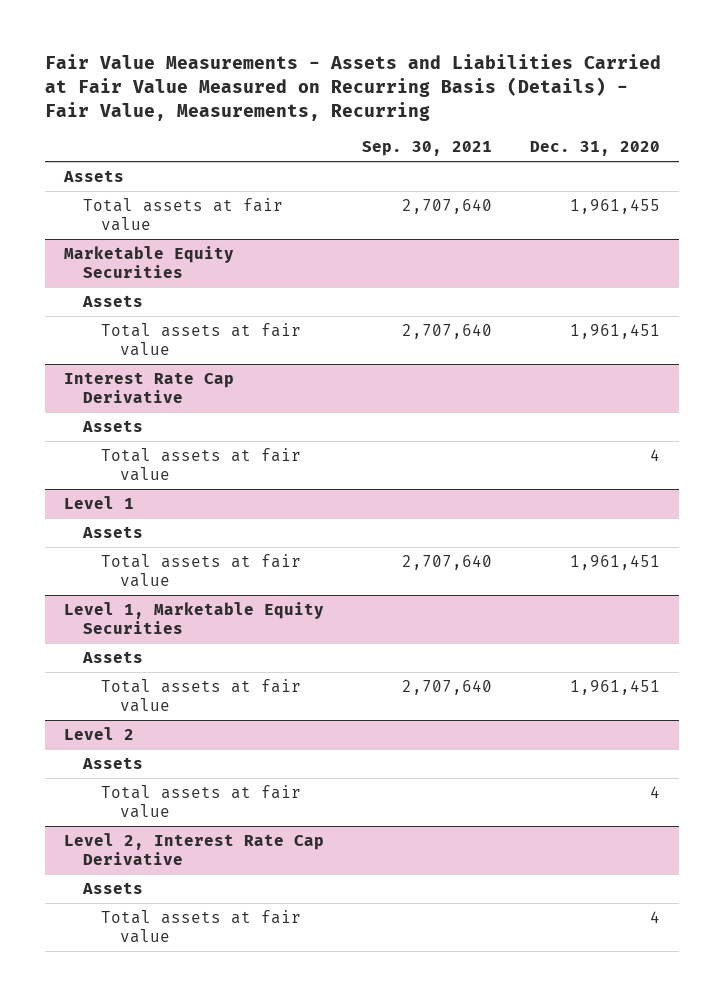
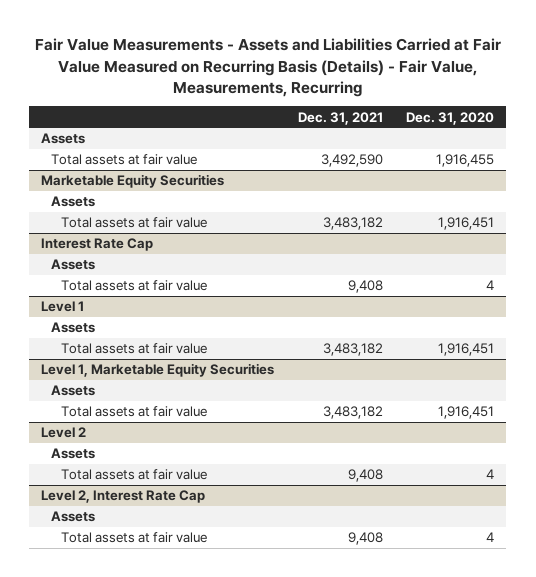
[362,141,493,157] Sep. 30, 2021 -> none
none -> [297,111,383,125] Dec. 31, 2021
[570,198,661,214] 1,961,455 -> [436,154,495,168] 1,916,455
[570,323,661,339] 1,961,451 -> [438,217,495,231] 1,916,451
[64,371,235,403] Interest Rate Cap Derivative -> [41,238,154,252] Interest Rate Cap
[570,554,661,570] 1,961,451 -> [438,343,495,357] 1,916,451
[570,679,661,695] 1,961,451 -> [438,406,495,420] 1,916,451
[64,832,325,865] Level 2, Interest Rate Cap Derivative -> [41,490,206,504] Level 2, Interest Rate Cap

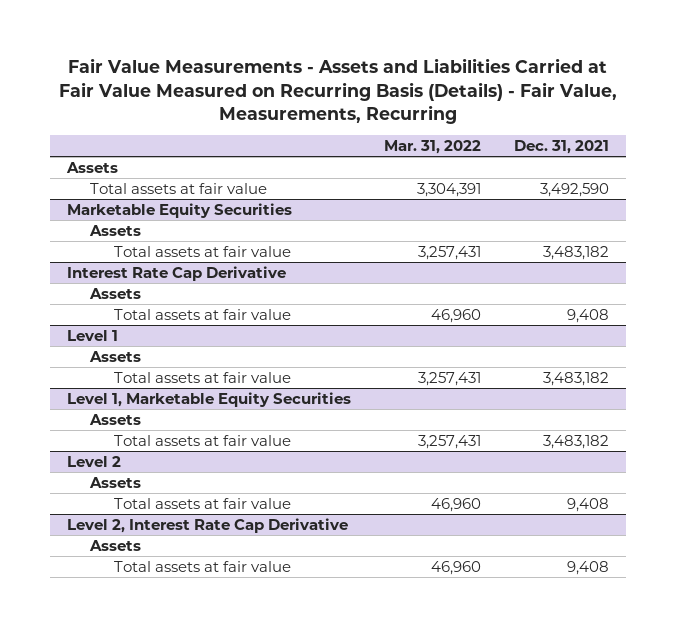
[406,111,495,125] Dec. 31, 2020 -> none
none -> [383,139,481,154] Mar. 31, 2022
[41,238,154,252] Interest Rate Cap -> [66,265,286,281] Interest Rate Cap Derivative
[41,490,206,504] Level 2, Interest Rate Cap -> [66,517,348,533] Level 2, Interest Rate Cap Derivative

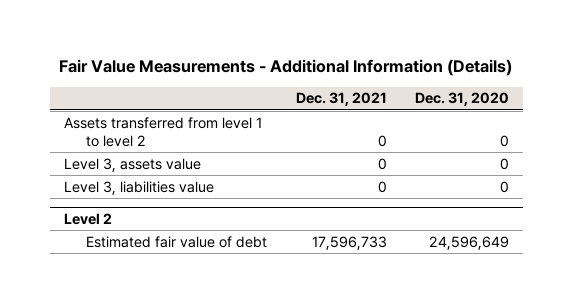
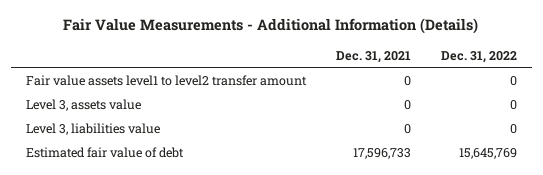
[414,92,509,107] Dec. 31, 2020 -> none
none -> [441,50,518,63] Dec. 31, 2022
[63,116,262,147] Assets transferred from level 1 to level 2 -> none
none -> [25,74,307,86] Fair value assets level1 to level2 transfer amount
[63,212,112,225] Level 2 -> none

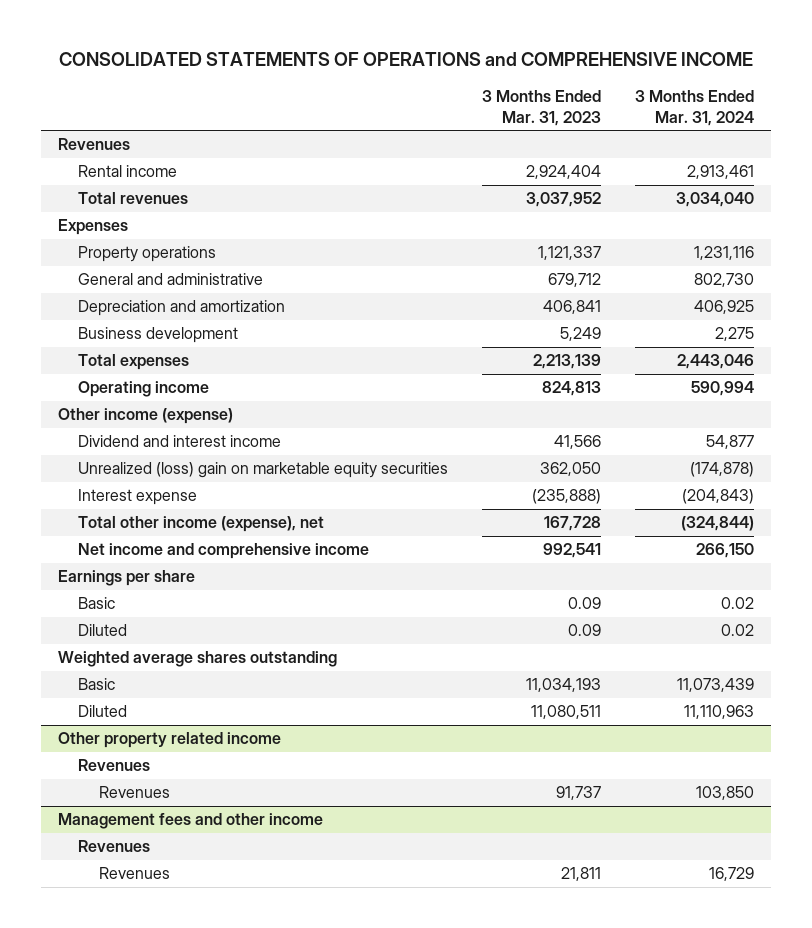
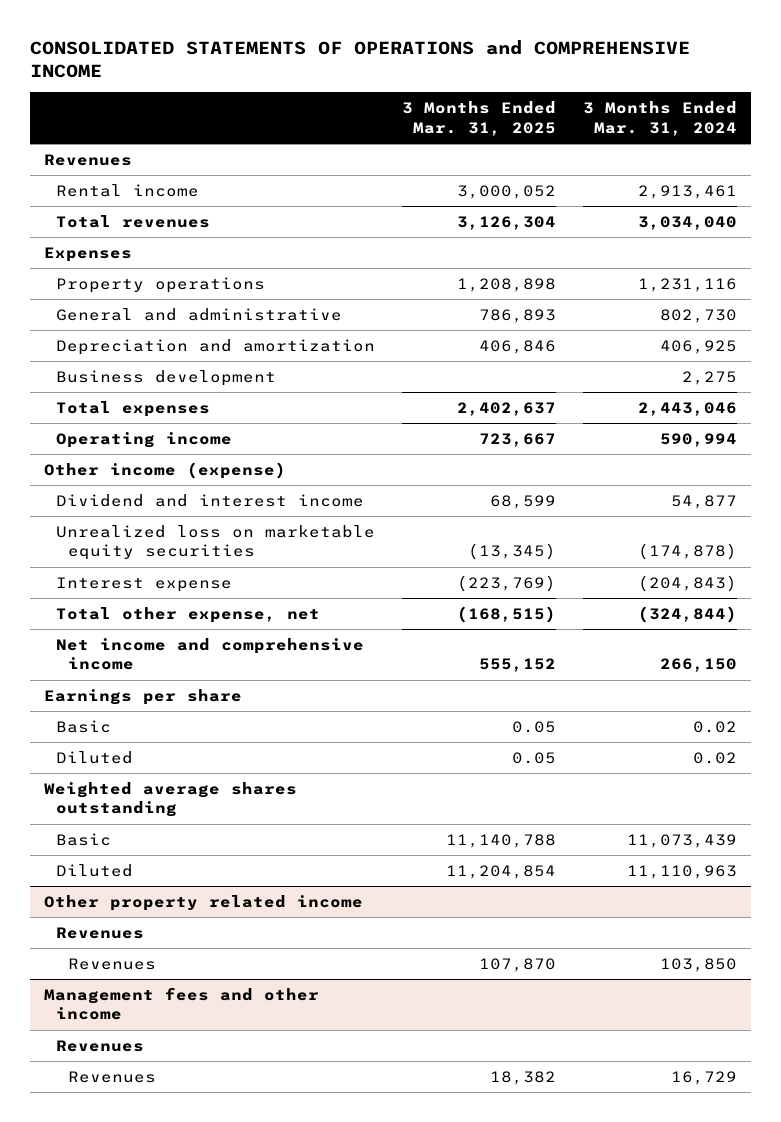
[482,89,602,126] 3 Months Ended Mar. 31, 2023 -> none
none -> [401,101,556,136] 3 Months Ended Mar. 31, 2025
[78,462,449,479] Unrealized (loss) gain on marketable equity securities -> [55,524,375,561] Unrealized loss on marketable equity securities
[78,516,325,533] Total other income (expense), net -> [55,606,320,623] Total other expense, net

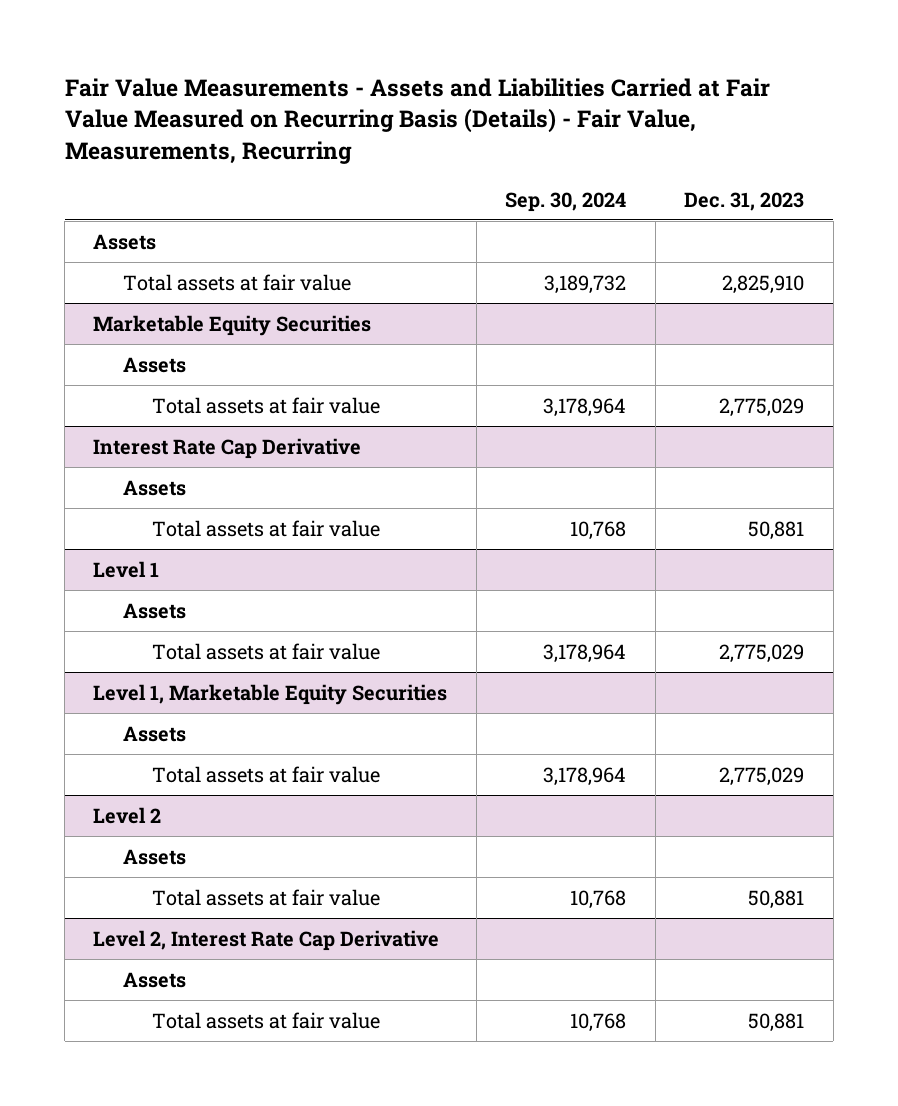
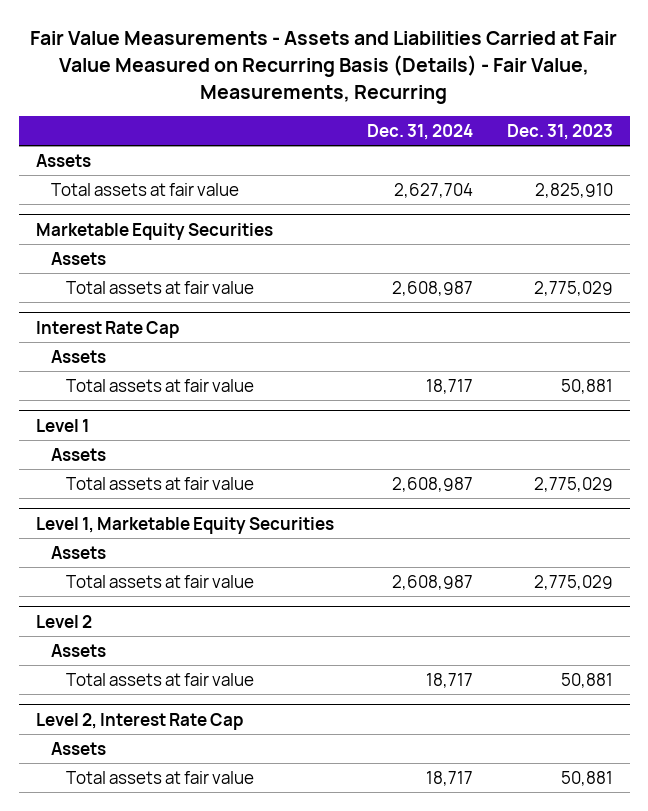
[505,191,627,212] Sep. 30, 2024 -> none
none -> [367,123,474,140] Dec. 31, 2024
[93,437,362,459] Interest Rate Cap Derivative -> [35,320,179,338] Interest Rate Cap
[93,929,440,951] Level 2, Interest Rate Cap Derivative -> [35,712,243,730] Level 2, Interest Rate Cap

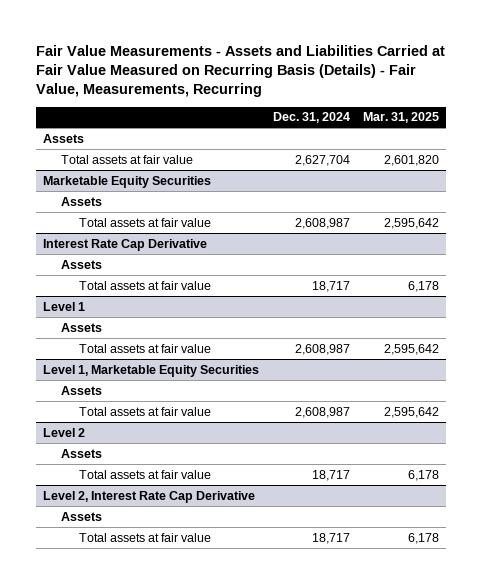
[506,123,613,140] Dec. 31, 2023 -> none
none -> [363,112,440,124] Mar. 31, 2025
[35,320,179,338] Interest Rate Cap -> [43,238,208,251] Interest Rate Cap Derivative
[35,712,243,730] Level 2, Interest Rate Cap -> [43,490,256,503] Level 2, Interest Rate Cap Derivative

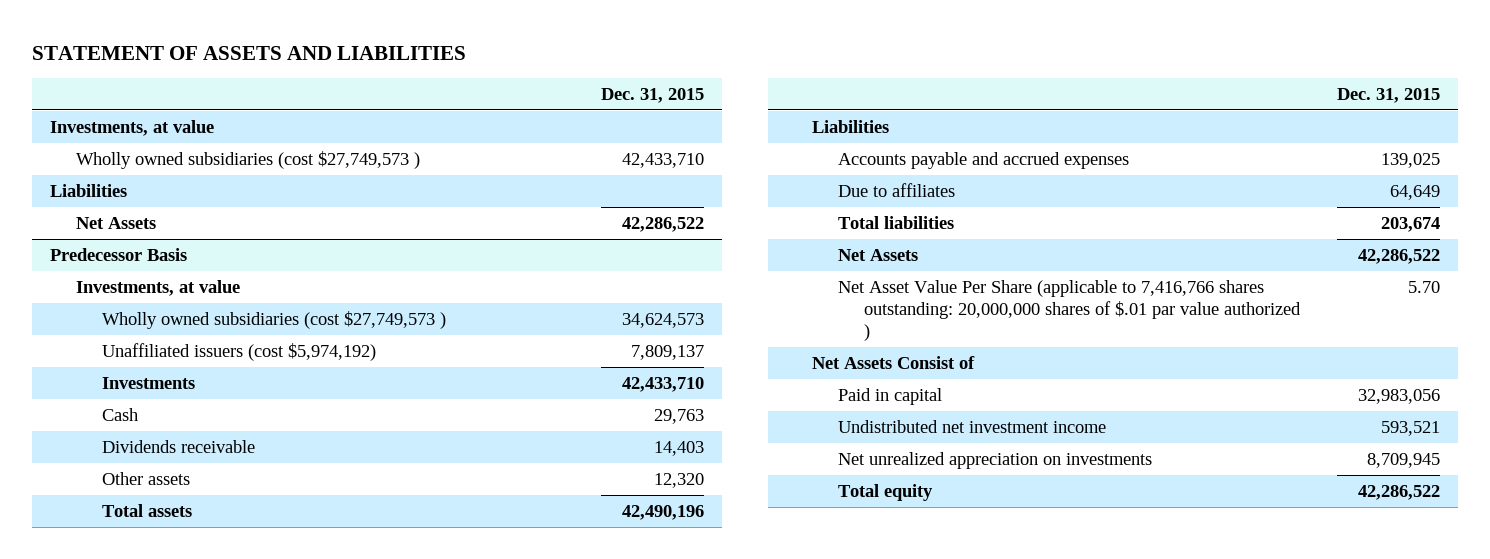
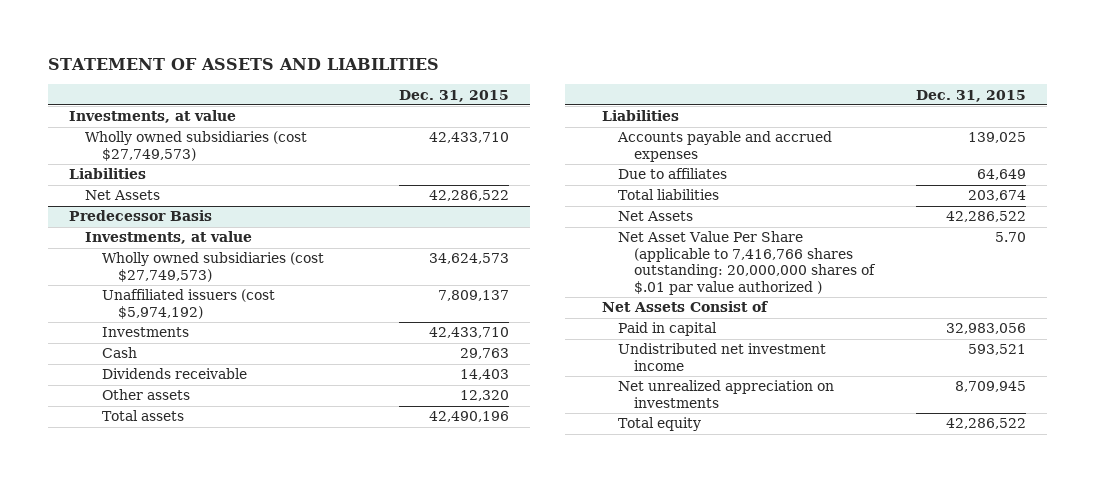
[76,150,421,169] Wholly owned subsidiaries (cost $27,749,573 ) -> [85,131,308,161] Wholly owned subsidiaries (cost $27,749,573)
[102,310,447,329] Wholly owned subsidiaries (cost $27,749,573 ) -> [101,252,324,282] Wholly owned subsidiaries (cost $27,749,573)

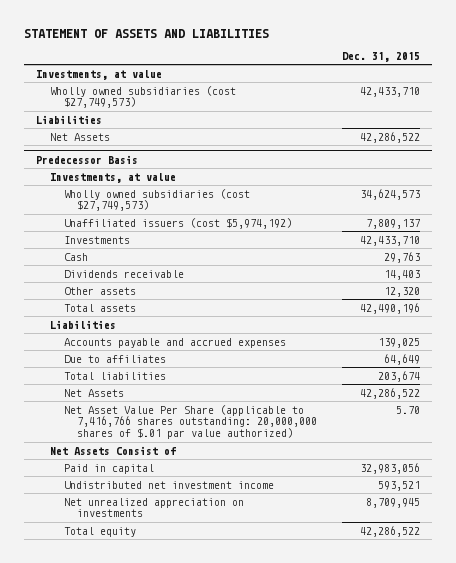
[618,231,877,295] Net Asset Value Per Share (applicable to 7,416,766 shares outstanding: 20,000,000 shares of $.01 par value authorized ) -> [63,404,318,440] Net Asset Value Per Share (applicable to 7,416,766 shares outstanding: 20,000,000 shares of $.01 par value authorized)

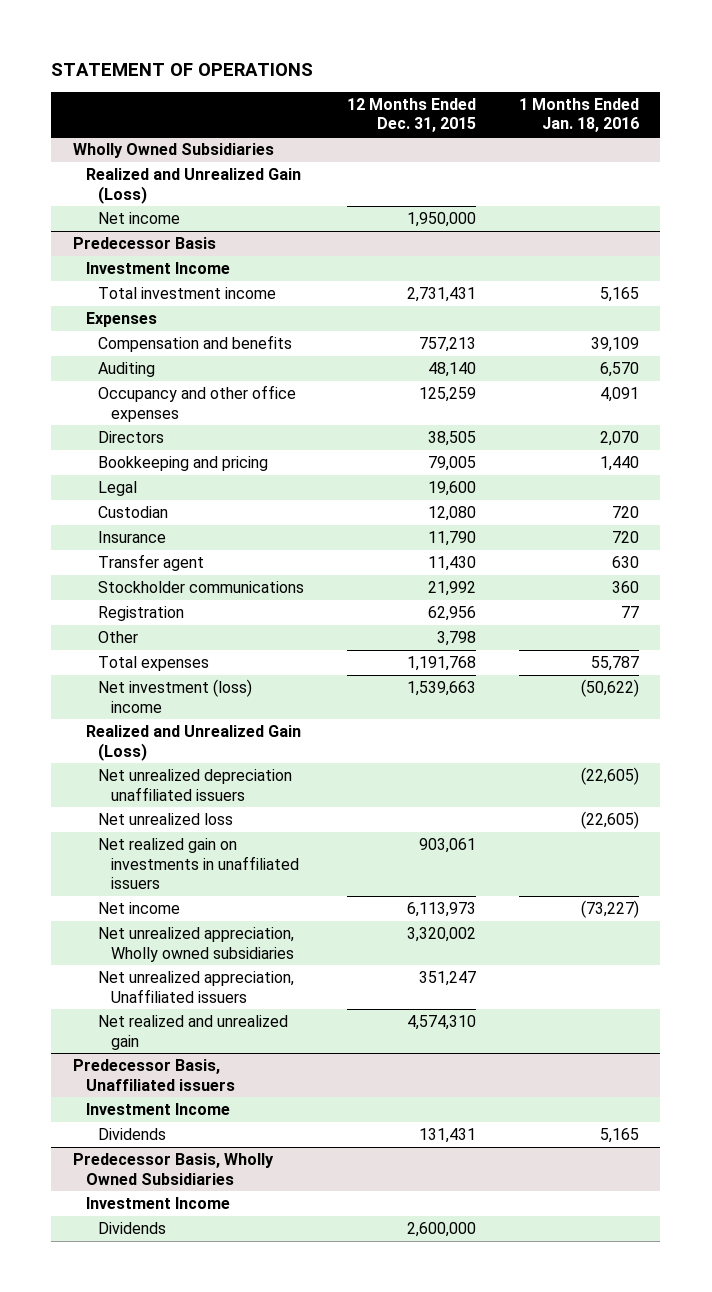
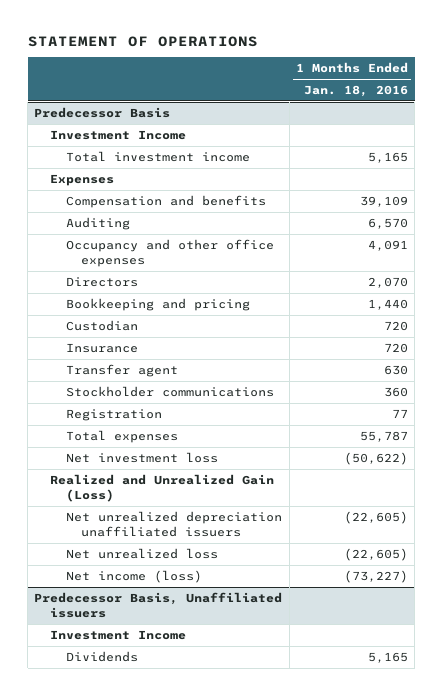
[347,97,477,133] 12 Months Ended Dec. 31, 2015 -> none
[72,143,274,159] Wholly Owned Subsidiaries -> none
[85,168,301,204] Realized and Unrealized Gain (Loss) -> none
[98,212,181,225] Net income -> none
[98,481,138,497] Legal -> none
[98,631,139,644] Other -> none
[98,679,253,713] Net investment (loss) income -> [65,451,218,463] Net investment loss
[98,838,300,890] Net realized gain on investments in unaffiliated issuers -> none
[98,927,295,962] Net unrealized appreciation, Wholly owned subsidiaries -> none
[98,971,295,1003] Net unrealized appreciation, Unaffiliated issuers -> none
[98,1015,289,1050] Net realized and unrealized gain -> none
[98,902,181,915] Net income -> [65,569,202,583] Net income (loss)
[72,1153,274,1185] Predecessor Basis, Wholly Owned Subsidiaries -> none
[85,1197,230,1210] Investment Income -> none
[98,1222,167,1235] Dividends -> none

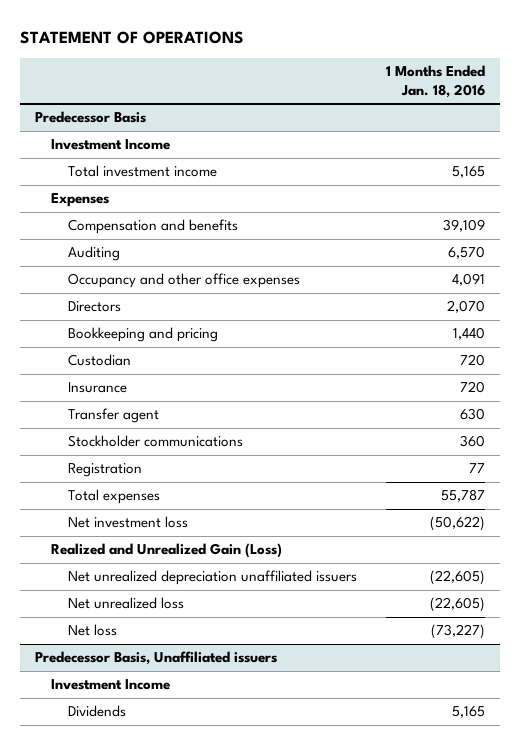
[65,569,202,583] Net income (loss) -> [67,624,117,637] Net loss

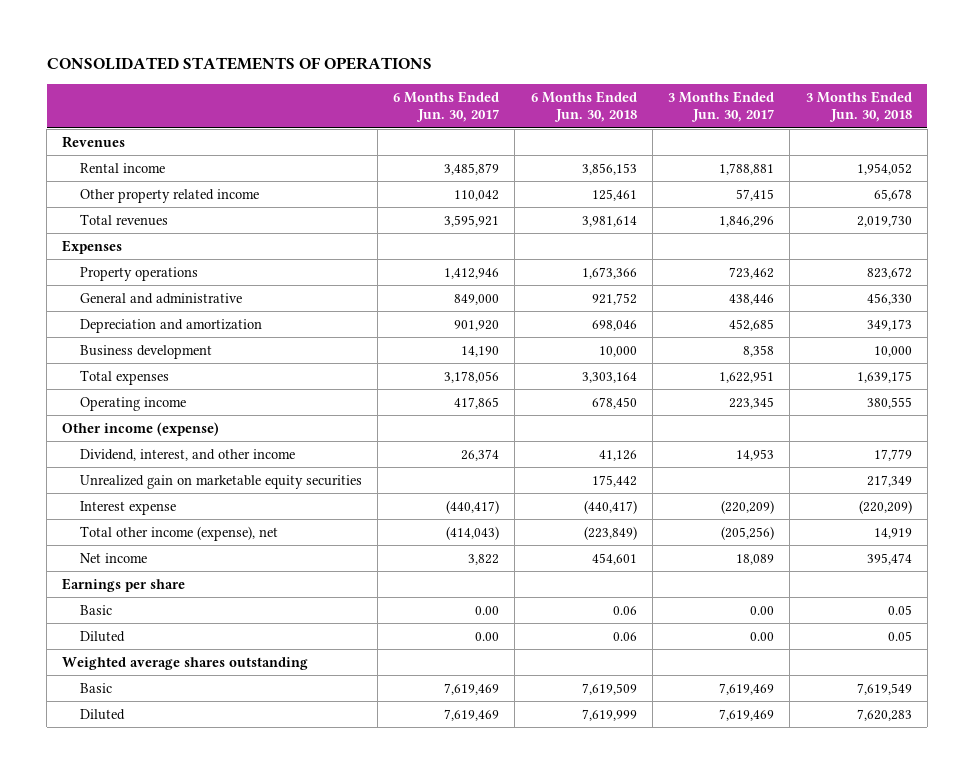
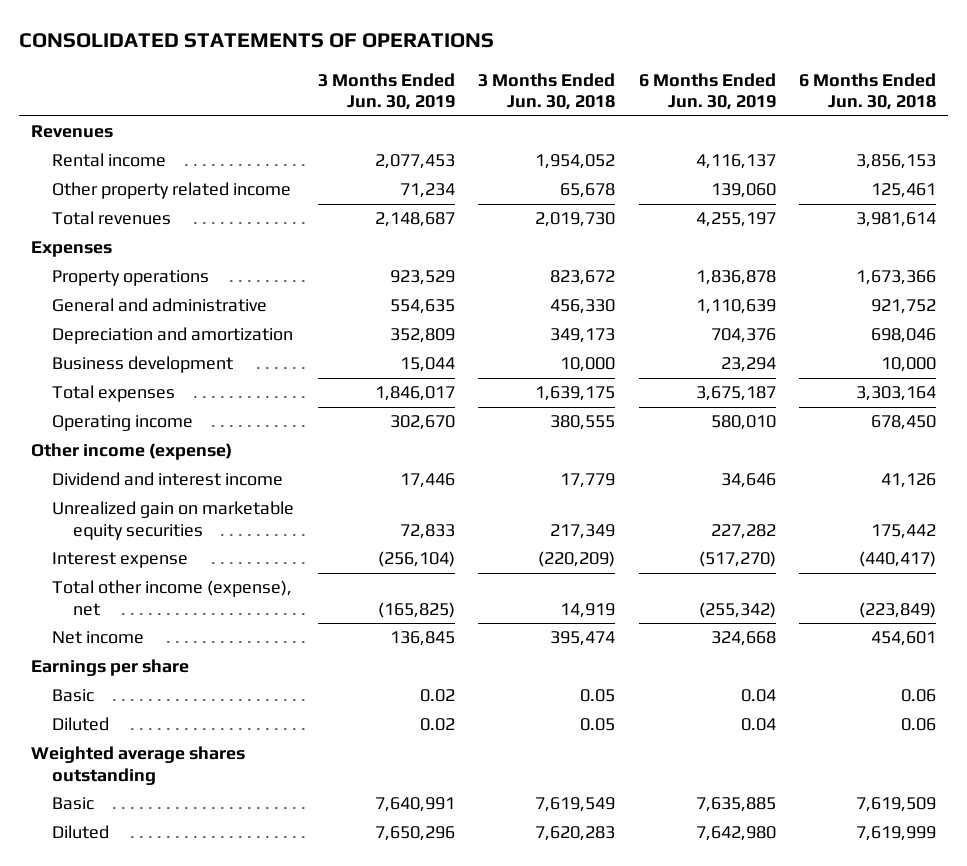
[393,90,500,123] 6 Months Ended Jun. 30, 2017 -> none
[668,90,775,123] 3 Months Ended Jun. 30, 2017 -> none
none -> [317,72,455,111] 3 Months Ended Jun. 30, 2019
none -> [638,72,776,111] 6 Months Ended Jun. 30, 2019
[79,448,295,461] Dividend, interest, and other income -> [52,472,284,487] Dividend and interest income

